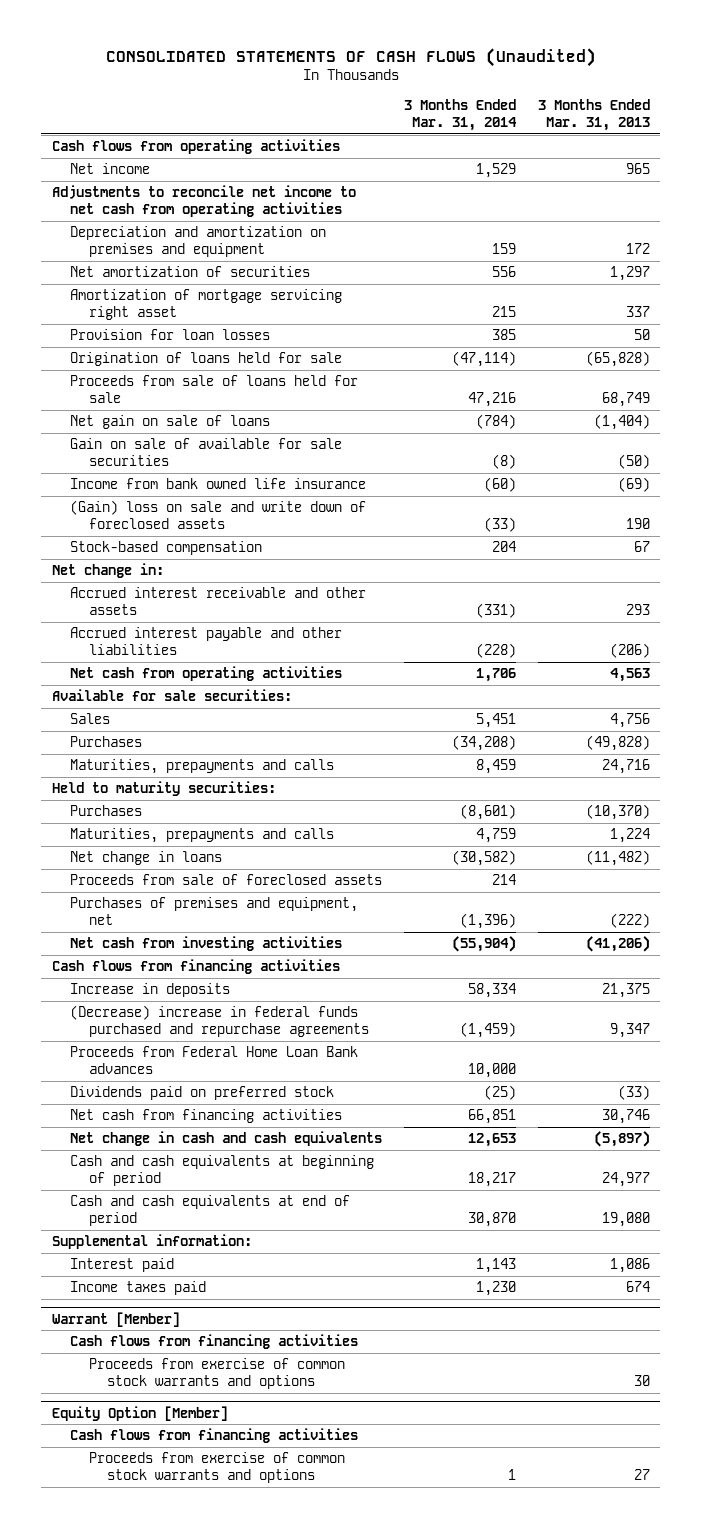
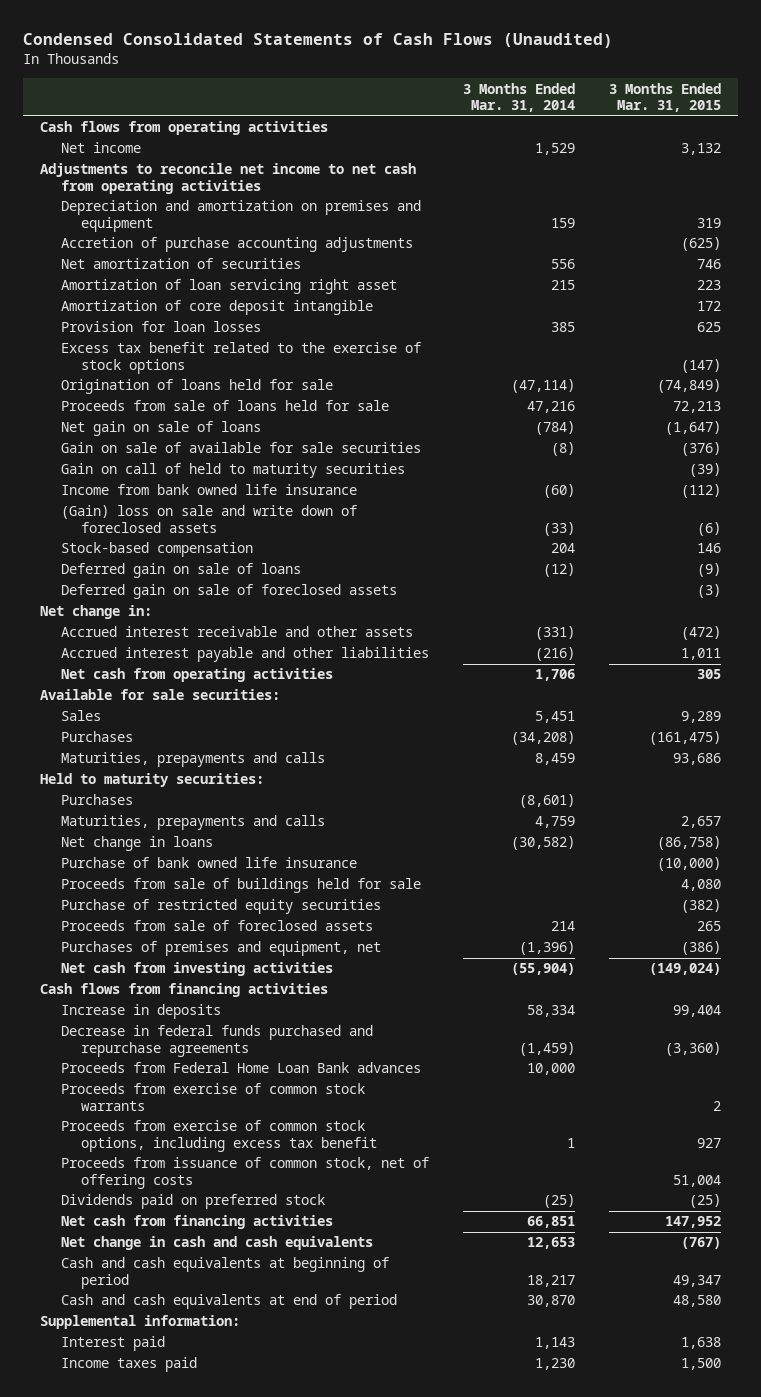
[105,47,596,67] CONSOLIDATED STATEMENTS OF CASH FLOWS (Unaudited) -> [23,33,614,49] Condensed Consolidated Statements of Cash Flows (Unaudited)
[537,99,650,131] 3 Months Ended Mar. 31, 2013 -> none
none -> [609,82,722,113] 3 Months Ended Mar. 31, 2015
none -> [60,237,413,253] Accretion of purchase accounting adjustments
[70,289,343,320] Amortization of mortgage servicing right asset -> [60,279,397,295] Amortization of loan servicing right asset
none -> [60,300,373,316] Amortization of core deposit intangible
none -> [60,342,421,375] Excess tax benefit related to the exercise of stock options
none -> [60,463,405,479] Gain on call of held to maturity securities
none -> [60,563,301,579] Deferred gain on sale of loans
none -> [60,584,397,600] Deferred gain on sale of foreclosed assets
[475,642,516,658] (228) -> [534,647,575,662] (216)
none -> [60,857,357,869] Purchase of bank owned life insurance
none -> [60,878,421,894] Proceeds from sale of buildings held for sale
none -> [60,899,381,915] Purchase of restricted equity securities
[70,1005,369,1037] (Decrease) increase in federal funds purchased and repurchase agreements -> [60,1025,373,1058] Decrease in federal funds purchased and repurchase agreements
none -> [60,1083,365,1112] Proceeds from exercise of common stock warrants
none -> [60,1120,378,1153] Proceeds from exercise of common stock options, including excess tax benefit
none -> [60,1157,429,1190] Proceeds from issuance of common stock, net of offering costs
[51,1311,180,1327] Warrant [Member] -> none
[70,1334,359,1350] Cash flows from financing activities -> none
[88,1358,345,1389] Proceeds from exercise of common stock warrants and options -> none
[51,1405,228,1421] Equity Option [Member] -> none
[70,1428,359,1444] Cash flows from financing activities -> none
[88,1452,345,1483] Proceeds from exercise of common stock warrants and options -> none

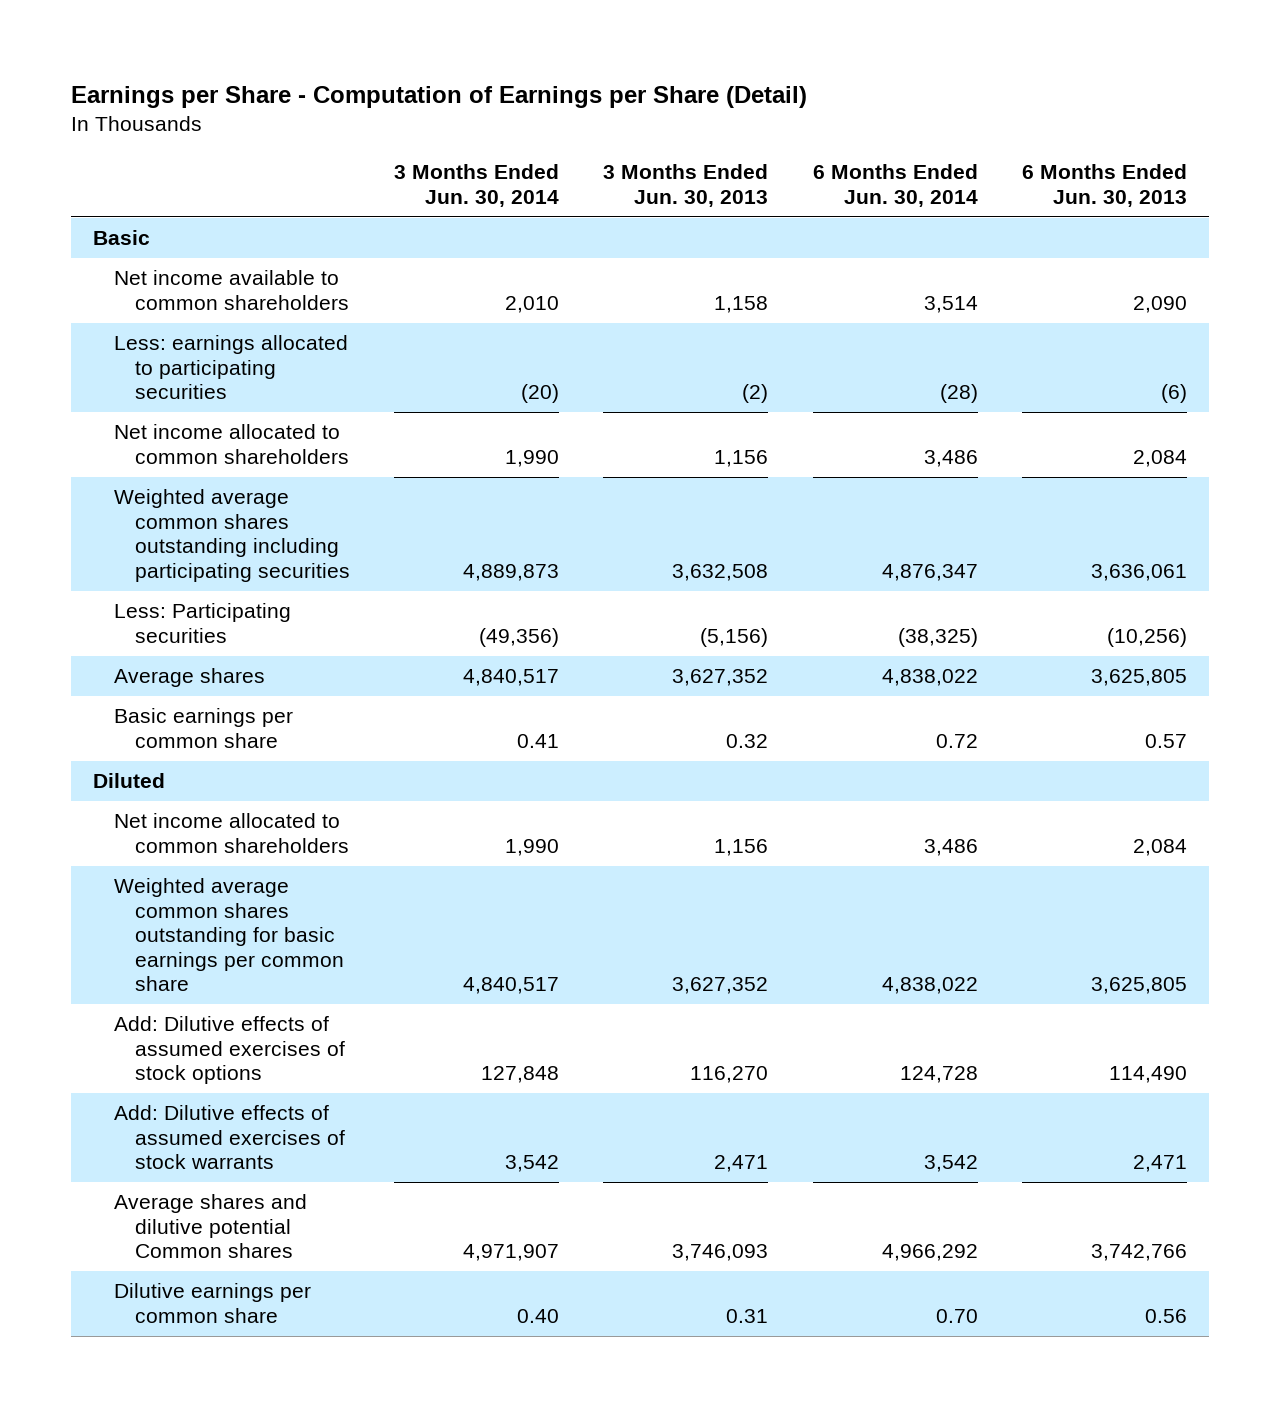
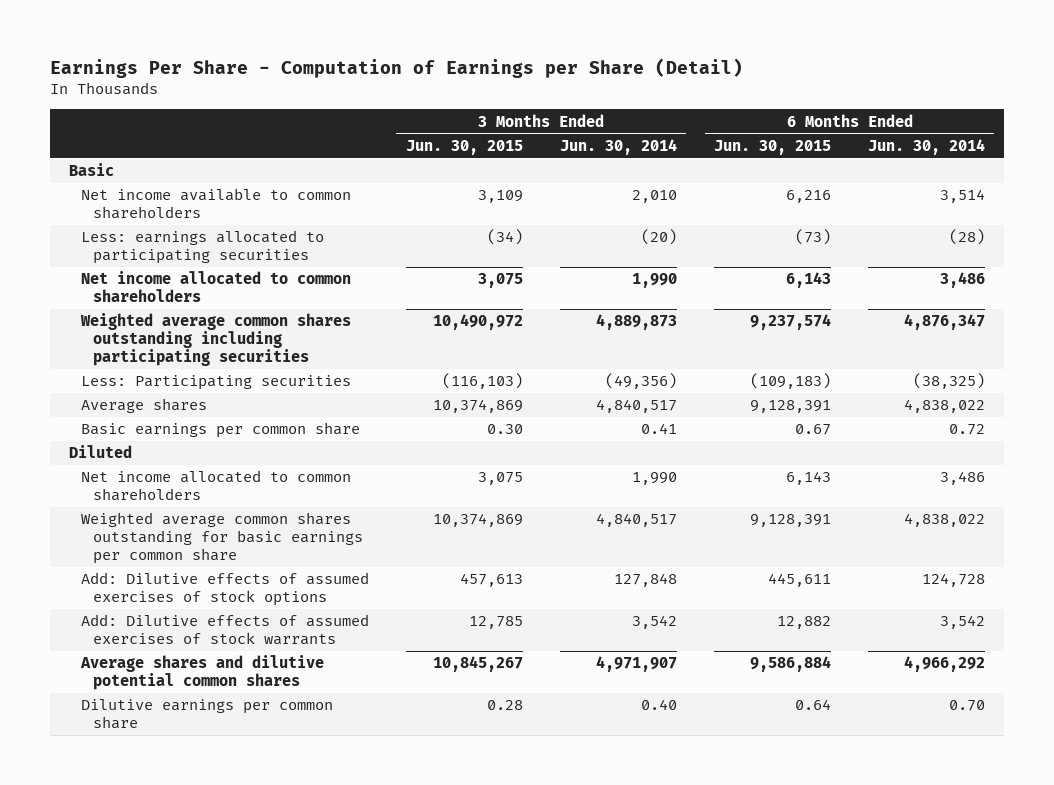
[70,86,807,109] Earnings per Share - Computation of Earnings per Share (Detail) -> [50,57,744,78] Earnings Per Share - Computation of Earnings per Share (Detail)
[603,164,769,207] 3 Months Ended Jun. 30, 2013 -> none
[1021,164,1187,207] 6 Months Ended Jun. 30, 2013 -> none
none -> [405,139,523,155] Jun. 30, 2015
none -> [714,139,832,155] Jun. 30, 2015
[113,1194,307,1259] Average shares and dilutive potential Common shares -> [79,655,324,691] Average shares and dilutive potential common shares

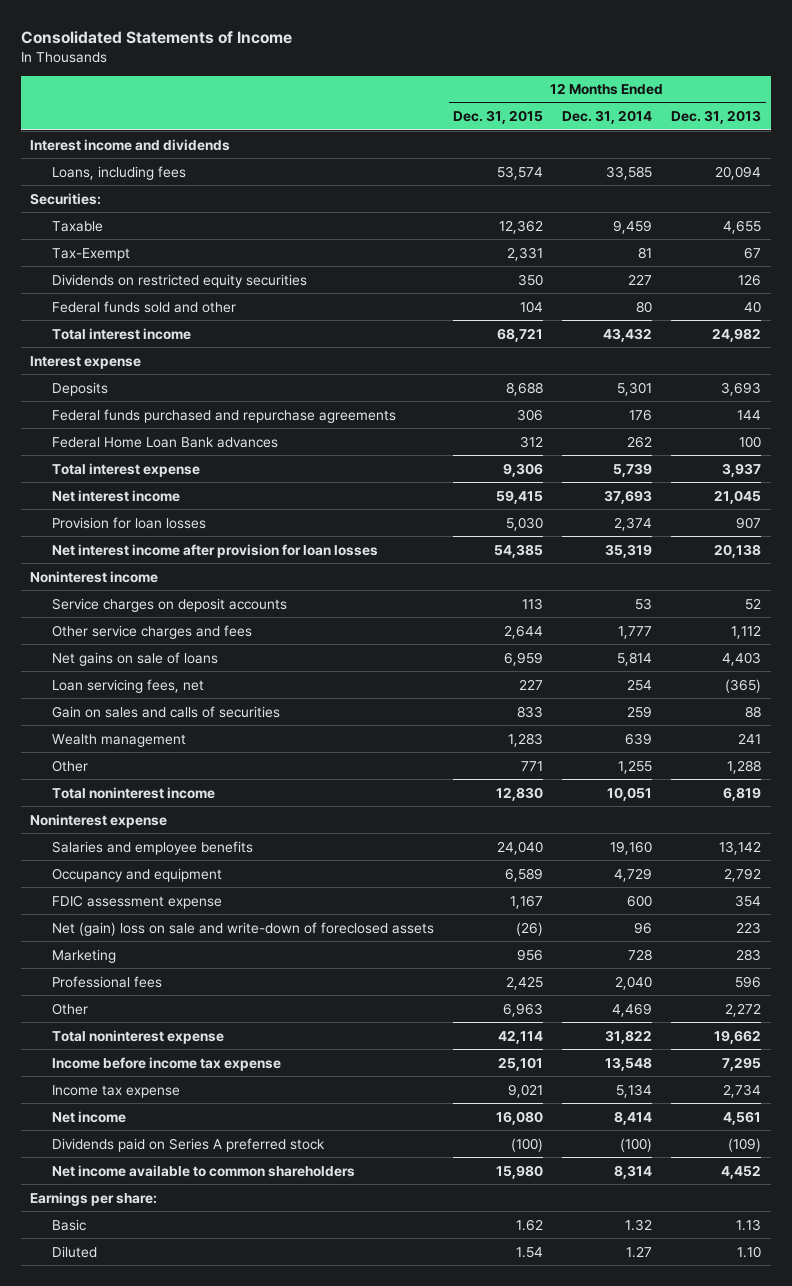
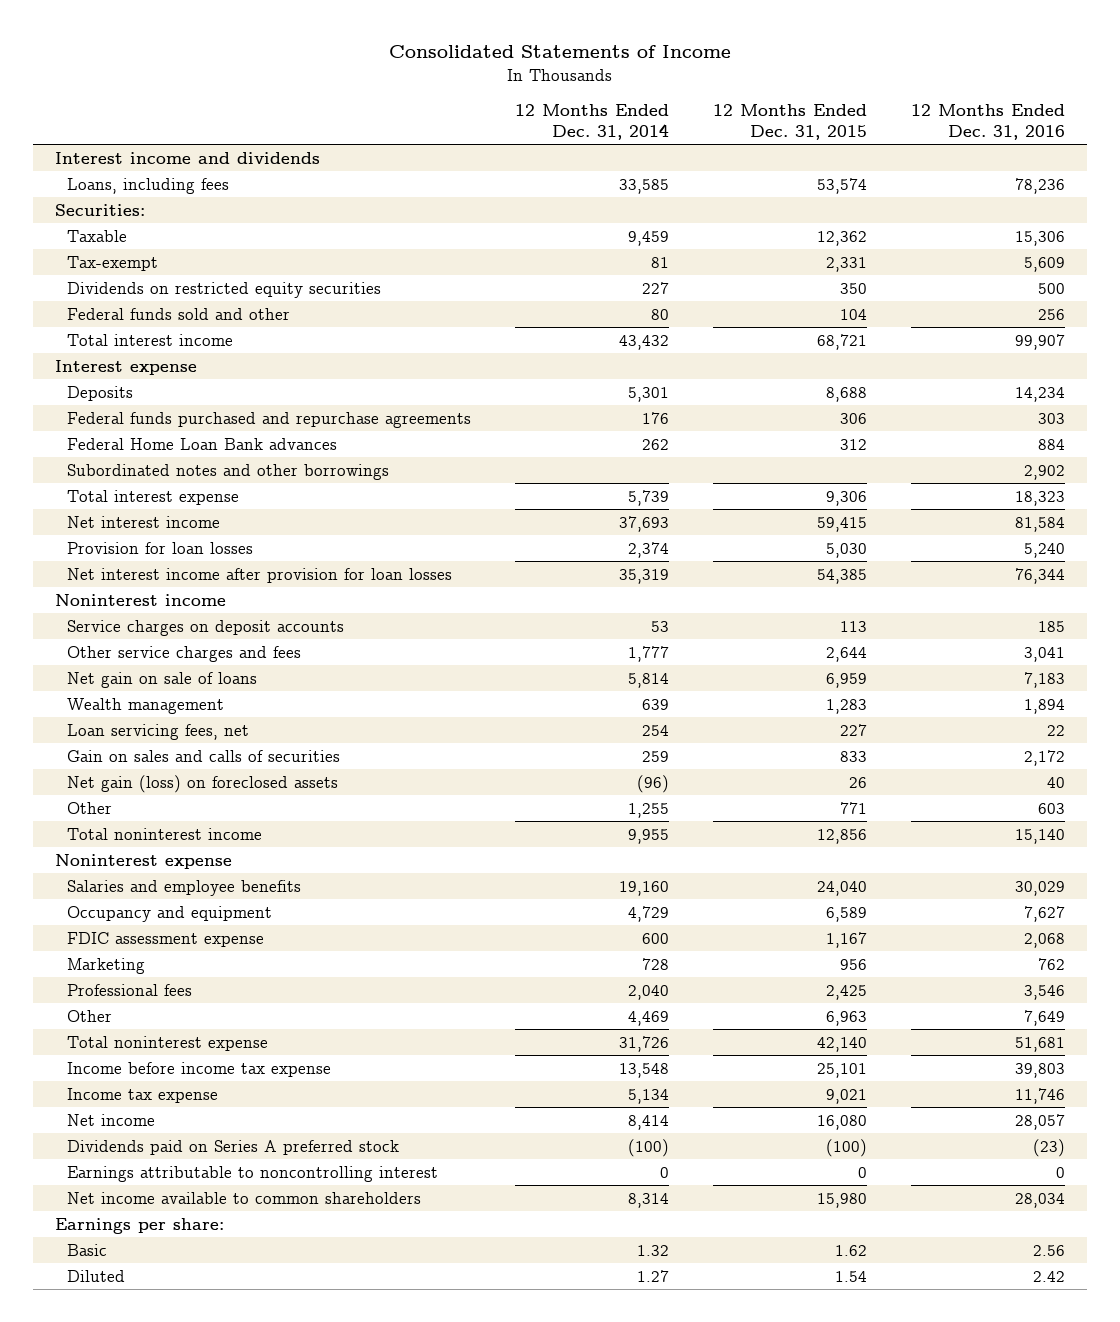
[671,110,762,125] Dec. 31, 2013 -> none
none -> [911,103,1066,140] 12 Months Ended Dec. 31, 2016
[52,247,131,261] Tax-Exempt -> [67,255,159,271] Tax-exempt
none -> [67,463,390,480] Subordinated notes and other borrowings
[52,651,219,666] Net gains on sale of loans -> [67,671,258,688] Net gain on sale of loans
[52,733,187,747] Wealth management -> [67,697,225,714] Wealth management
none -> [67,774,339,793] Net gain (loss) on foreclosed assets
[496,786,544,801] 12,830 -> [817,828,868,844] 12,856
[607,786,653,801] 10,051 -> [628,828,670,844] 9,955
[52,921,435,936] Net (gain) loss on sale and write-down of foreclosed assets -> none
[498,1029,544,1044] 42,114 -> [817,1036,868,1052] 42,140
[605,1029,653,1044] 31,822 -> [619,1035,670,1052] 31,726
none -> [67,1165,439,1182] Earnings attributable to noncontrolling interest

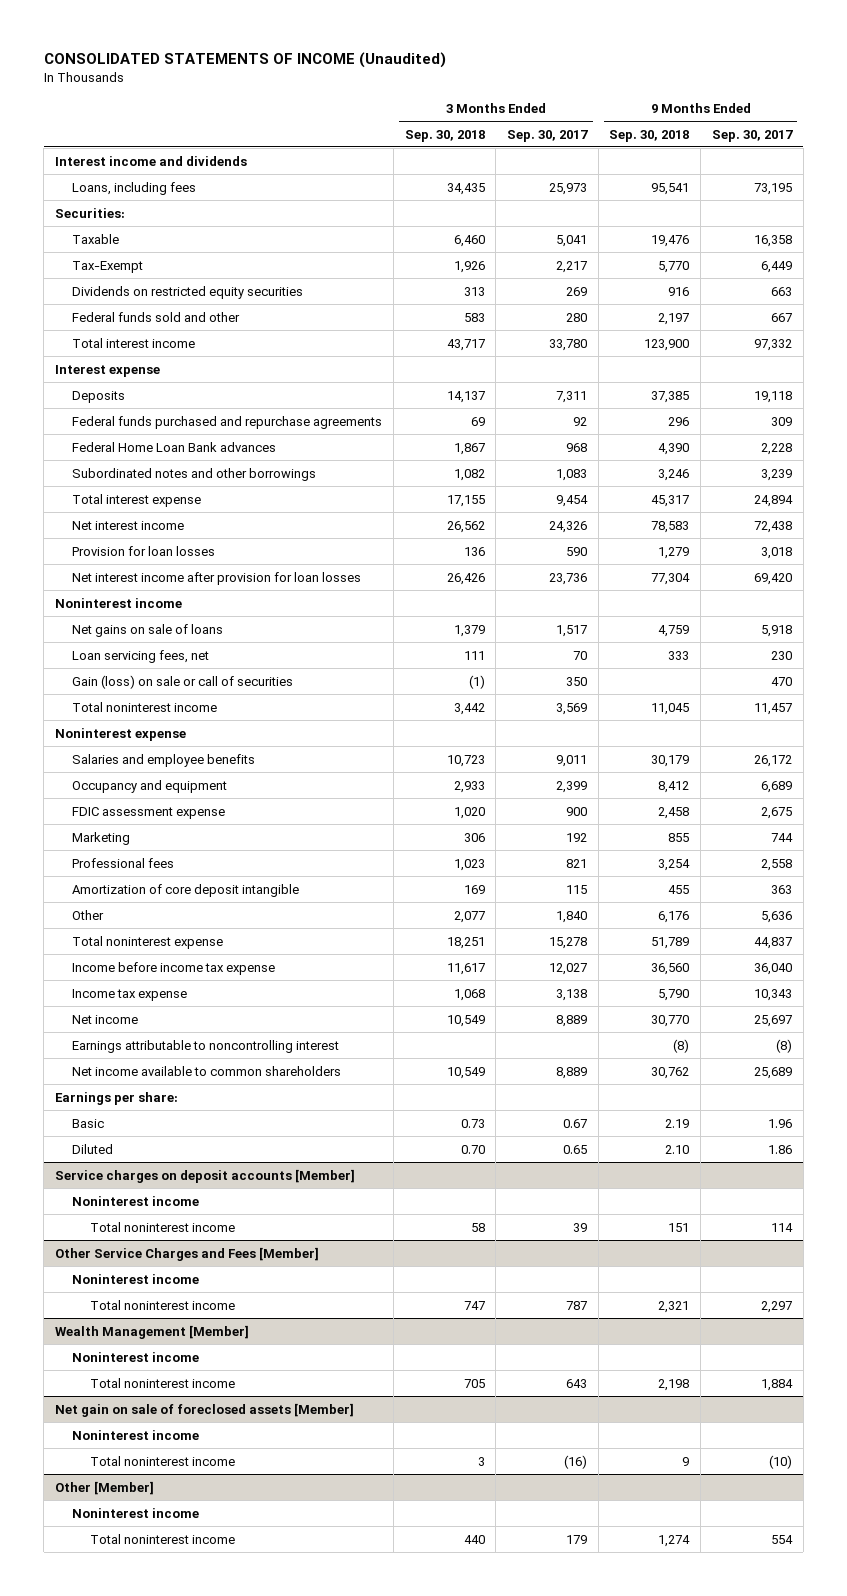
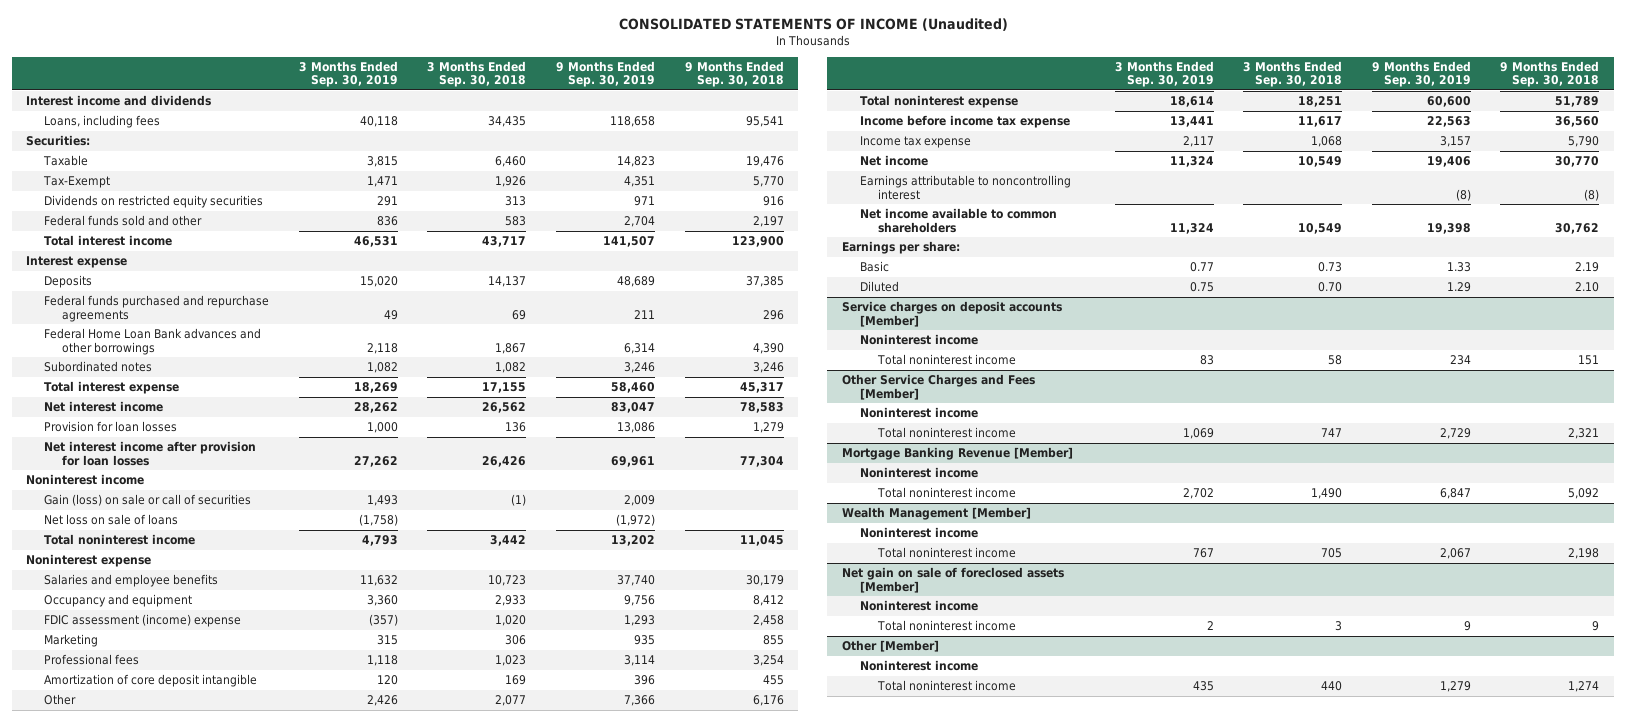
[507,129,589,142] Sep. 30, 2017 -> none
[711,129,793,142] Sep. 30, 2017 -> none
none -> [298,60,398,88] 3 Months Ended Sep. 30, 2019
none -> [555,60,655,88] 9 Months Ended Sep. 30, 2019
[72,441,277,452] Federal Home Loan Bank advances -> [44,328,262,355] Federal Home Loan Bank advances and other borrowings
[72,467,317,481] Subordinated notes and other borrowings -> [44,361,153,373] Subordinated notes
[72,623,224,637] Net gains on sale of loans -> none
[72,649,210,663] Loan servicing fees, net -> none
none -> [44,514,179,526] Net loss on sale of loans
[72,806,226,819] FDIC assessment expense -> [44,614,242,628] FDIC assessment (income) expense
none -> [842,447,1074,461] Mortgage Banking Revenue [Member]
none -> [859,467,978,479] Noninterest income
none -> [876,487,1016,499] Total noninterest income

